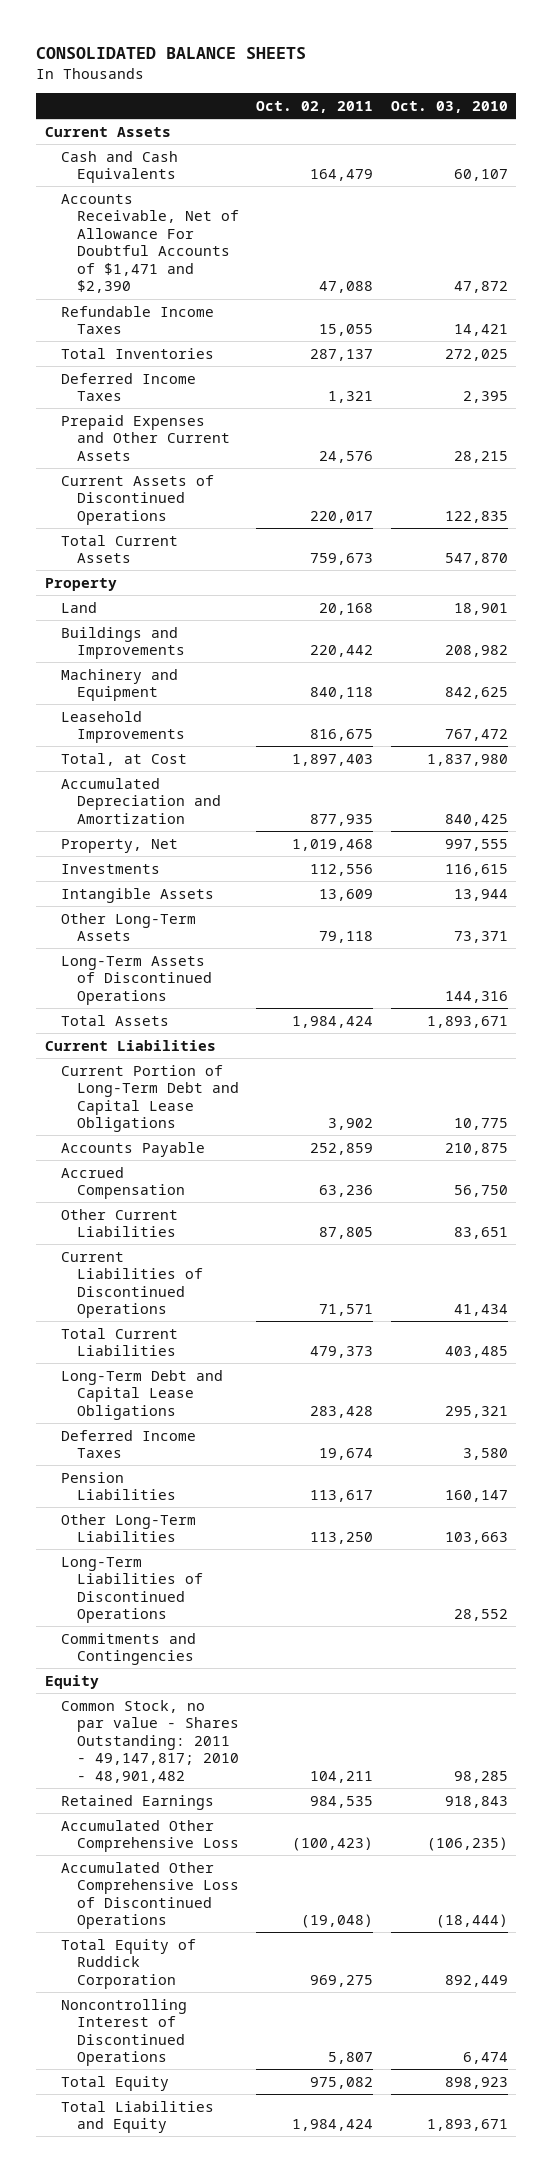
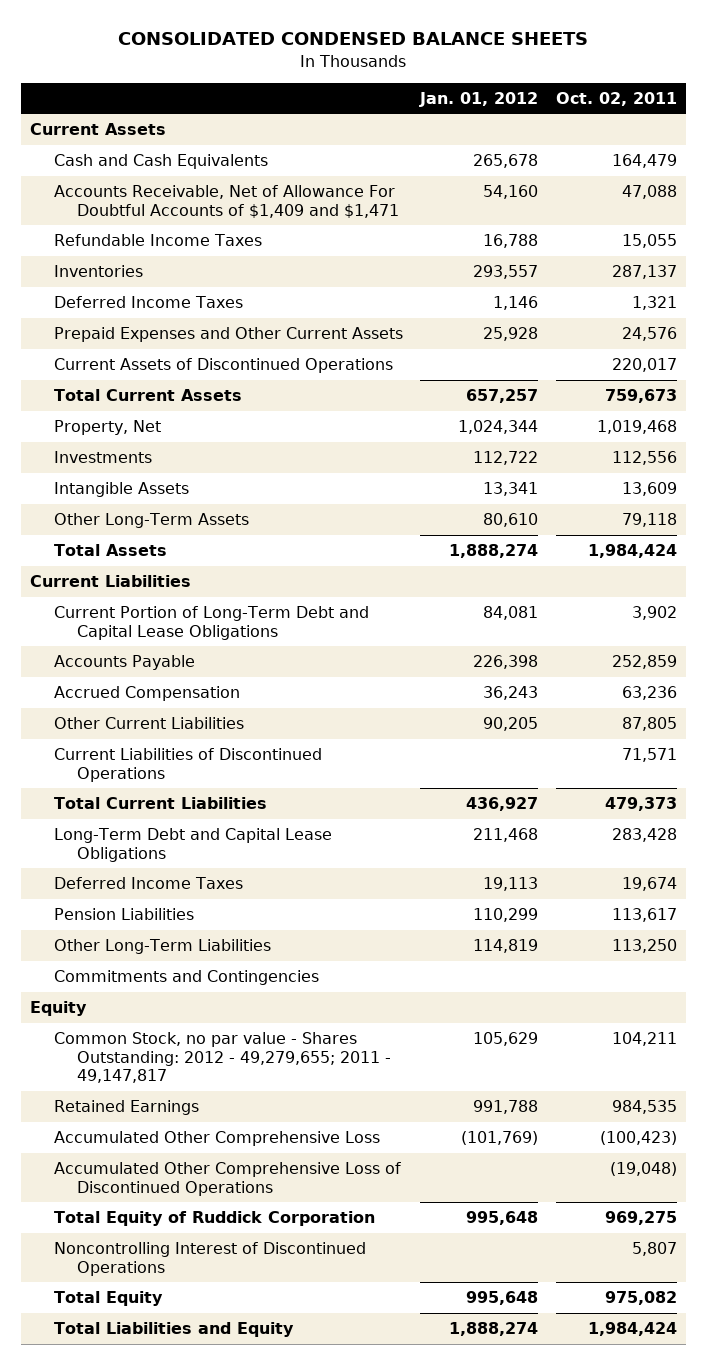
[36,47,307,60] CONSOLIDATED BALANCE SHEETS -> [118,32,589,46] CONSOLIDATED CONDENSED BALANCE SHEETS
[390,100,508,113] Oct. 03, 2010 -> none
none -> [419,91,539,107] Jan. 01, 2012
[61,193,239,294] Accounts Receivable, Net of Allowance For Doubtful Accounts of $1,471 and $2,390 -> [53,185,400,218] Accounts Receivable, Net of Allowance For Doubtful Accounts of $1,409 and $1,471
[61,347,215,359] Total Inventories -> [53,265,143,278] Inventories
[45,577,118,591] Property -> none
[61,601,98,613] Land -> none
[61,626,185,660] Buildings and Improvements -> none
[61,668,179,702] Machinery and Equipment -> none
[61,710,185,744] Leasehold Improvements -> none
[61,752,188,766] Total, at Cost -> none
[61,777,221,824] Accumulated Depreciation and Amortization -> none
[61,955,212,1005] Long-Term Assets of Discontinued Operations -> none
[61,1556,203,1624] Long-Term Liabilities of Discontinued Operations -> none
[61,1699,239,1783] Common Stock, no par value - Shares Outstanding: 2011 - 49,147,817; 2010 - 48,901,482 -> [53,1032,392,1084] Common Stock, no par value - Shares Outstanding: 2012 - 49,279,655; 2011 - 49,147,817

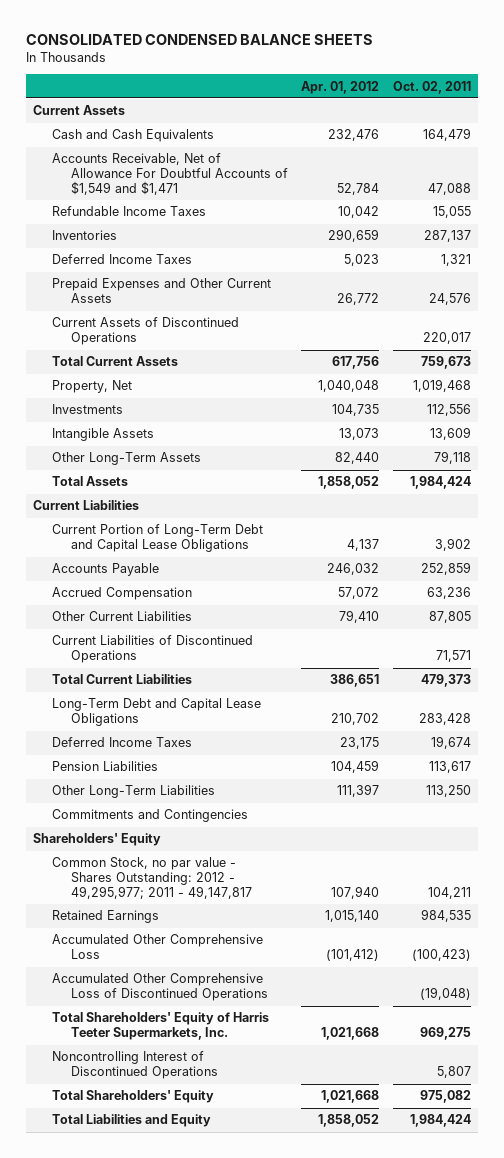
[419,91,539,107] Jan. 01, 2012 -> none
none -> [301,80,380,94] Apr. 01, 2012
[53,185,400,218] Accounts Receivable, Net of Allowance For Doubtful Accounts of $1,409 and $1,471 -> [51,153,288,196] Accounts Receivable, Net of Allowance For Doubtful Accounts of $1,549 and $1,471
[29,1001,87,1017] Equity -> [32,833,161,847] Shareholders' Equity
[53,1032,392,1084] Common Stock, no par value - Shares Outstanding: 2012 - 49,279,655; 2011 - 49,147,817 -> [51,857,252,900] Common Stock, no par value - Shares Outstanding: 2012 - 49,295,977; 2011 - 49,147,817
[53,1211,375,1227] Total Equity of Ruddick Corporation -> [51,1012,269,1041] Total Shareholders' Equity of Harris Teeter Supermarkets, Inc.
[53,1291,163,1307] Total Equity -> [51,1090,214,1104] Total Shareholders' Equity

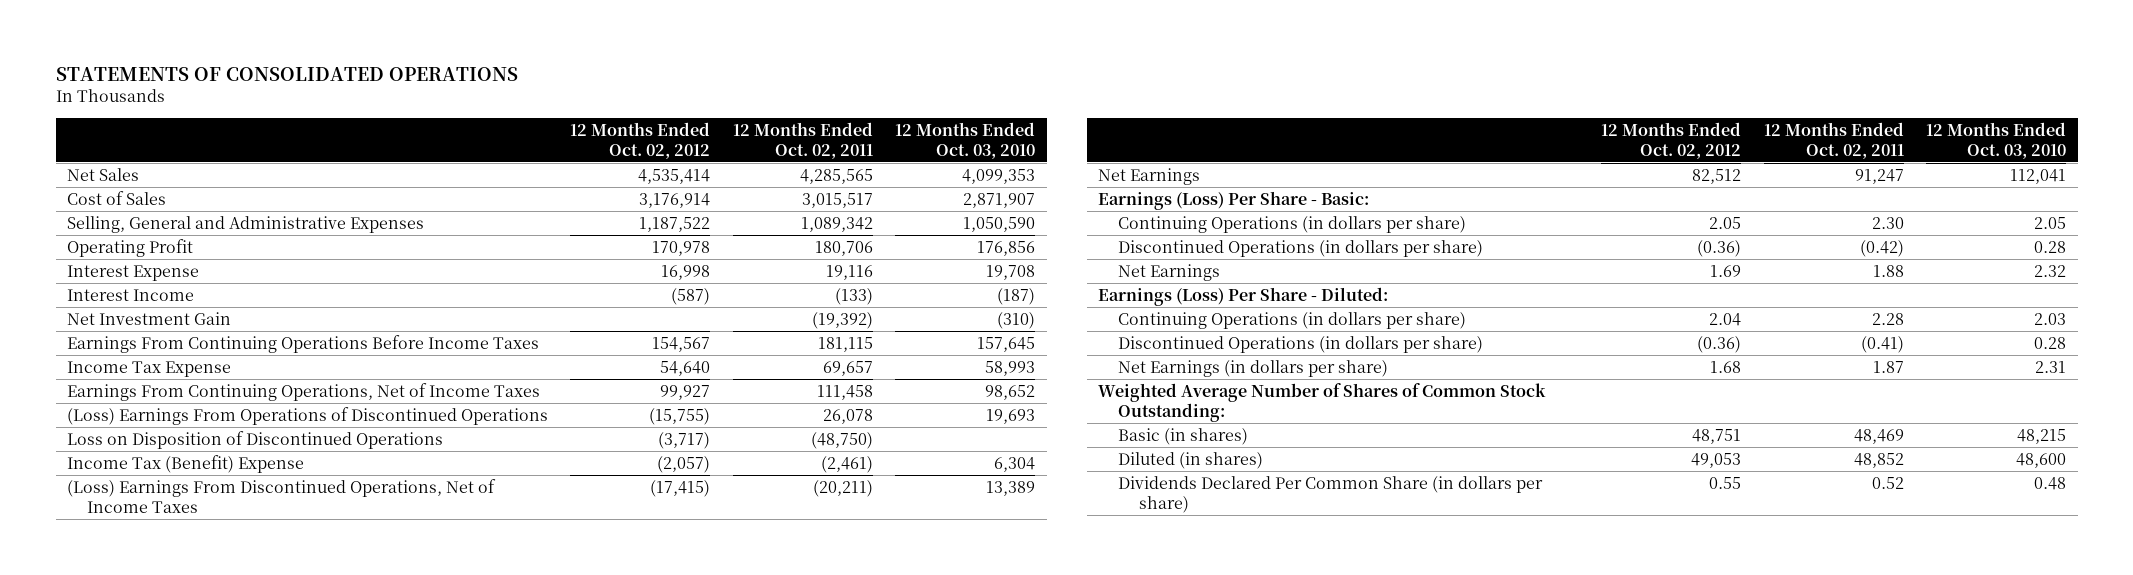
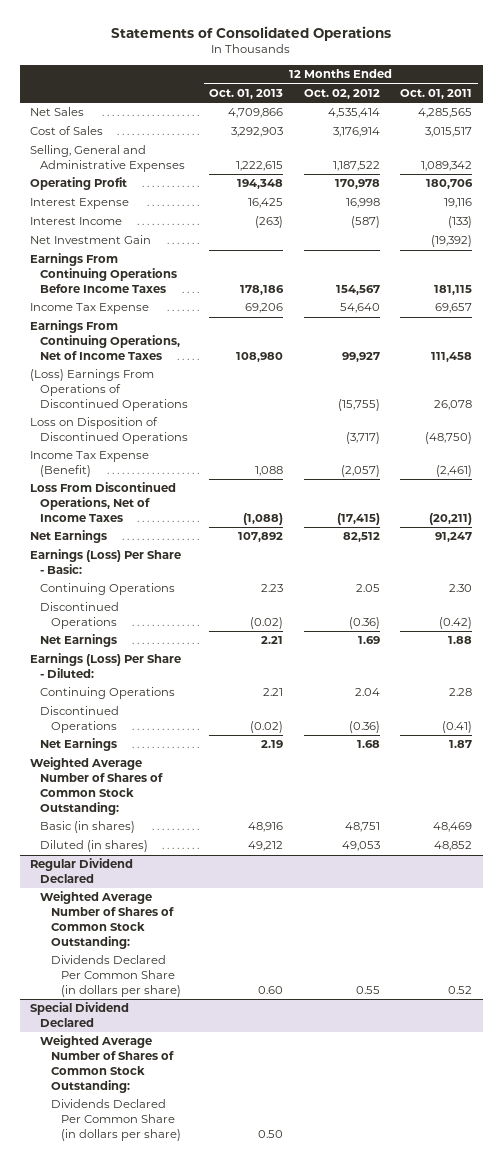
[55,66,518,81] STATEMENTS OF CONSOLIDATED OPERATIONS -> [111,25,392,41] Statements of Consolidated Operations
[732,121,873,159] 12 Months Ended Oct. 02, 2011 -> none
[895,121,1036,159] 12 Months Ended Oct. 03, 2010 -> none
none -> [209,88,284,99] Oct. 01, 2013
none -> [400,88,473,99] Oct. 01, 2011
[66,454,304,473] Income Tax (Benefit) Expense -> [29,451,149,478] Income Tax Expense (Benefit)
[66,478,496,513] (Loss) Earnings From Discontinued Operations, Net of Income Taxes -> [29,482,176,522] Loss From Discontinued Operations, Net of Income Taxes
[1118,215,1467,233] Continuing Operations (in dollars per share) -> [40,583,176,596] Continuing Operations
[1118,239,1484,257] Discontinued Operations (in dollars per share) -> [40,602,120,630] Discontinued Operations
[1118,311,1467,329] Continuing Operations (in dollars per share) -> [40,687,176,700] Continuing Operations
[1118,335,1484,353] Discontinued Operations (in dollars per share) -> [40,706,120,734] Discontinued Operations
[1118,359,1389,377] Net Earnings (in dollars per share) -> [40,738,118,752] Net Earnings
none -> [29,858,133,884] Regular Dividend Declared
none -> [40,891,174,949] Weighted Average Number of Shares of Common Stock Outstanding:
none -> [29,1002,129,1028] Special Dividend Declared
none -> [40,1035,174,1093] Weighted Average Number of Shares of Common Stock Outstanding:
none -> [50,1099,182,1141] Dividends Declared Per Common Share (in dollars per share)

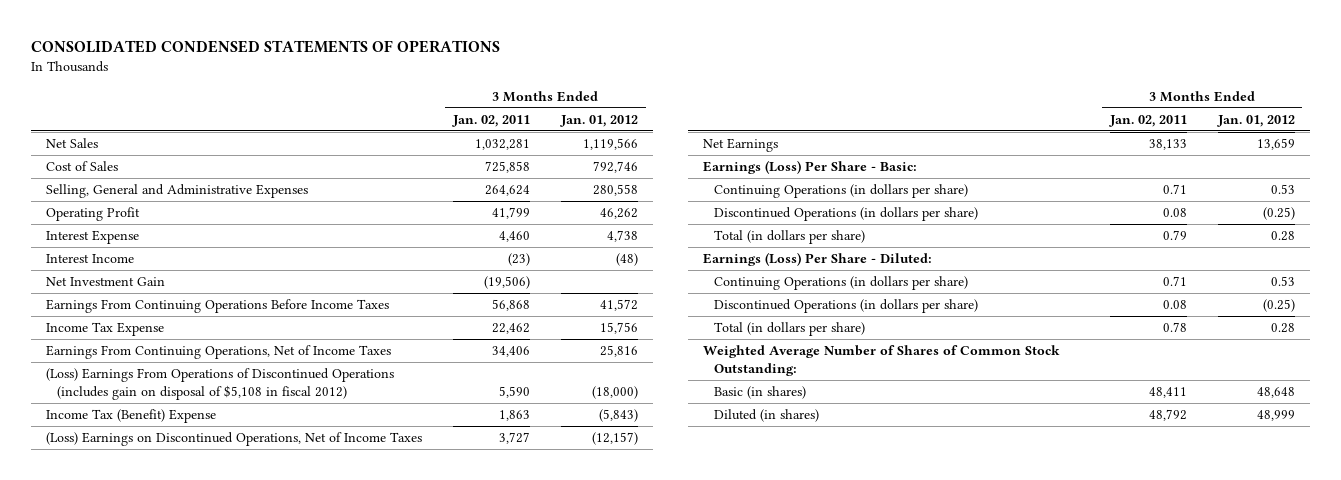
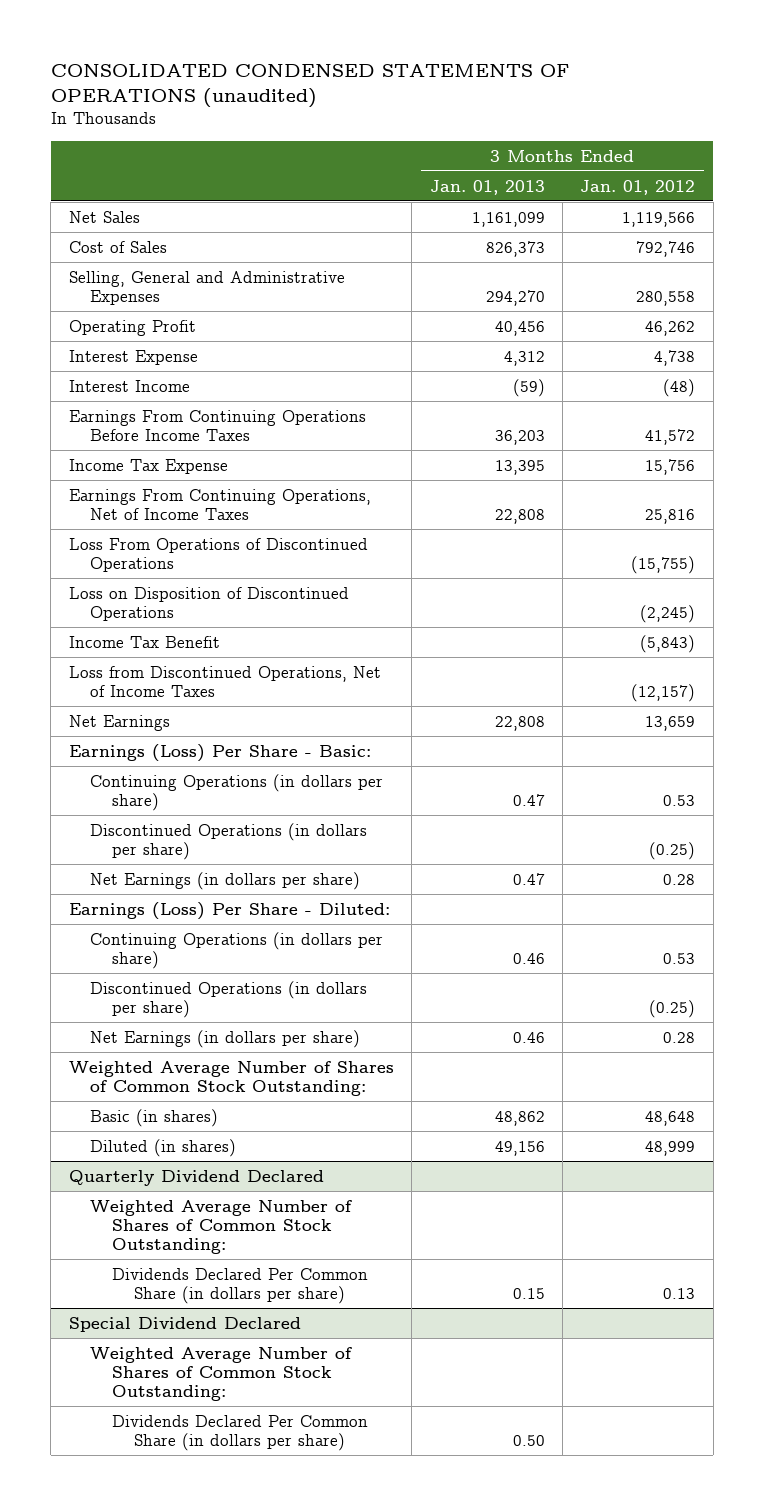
[31,40,501,54] CONSOLIDATED CONDENSED STATEMENTS OF OPERATIONS -> [50,63,569,109] CONSOLIDATED CONDENSED STATEMENTS OF OPERATIONS (unaudited)
[452,114,531,127] Jan. 02, 2011 -> none
none -> [429,179,545,195] Jan. 01, 2013
[46,276,166,286] Net Investment Gain -> none
[46,367,395,400] (Loss) Earnings From Operations of Discontinued Operations (includes gain on disposal of $5,108 in fiscal 2012) -> [68,537,368,572] Loss From Operations of Discontinued Operations
[591,385,638,399] (18,000) -> [631,555,696,574] (15,755)
none -> [68,586,349,621] Loss on Disposition of Discontinued Operations
[46,408,217,423] Income Tax (Benefit) Expense -> [68,635,220,648] Income Tax Benefit
[46,431,423,446] (Loss) Earnings on Discontinued Operations, Net of Income Taxes -> [68,665,381,697] Loss from Discontinued Operations, Net of Income Taxes
[714,229,866,244] Total (in dollars per share) -> [90,871,361,890] Net Earnings (in dollars per share)
[714,321,866,336] Total (in dollars per share) -> [90,1029,361,1048] Net Earnings (in dollars per share)
none -> [68,1169,324,1186] Quarterly Dividend Declared
none -> [90,1199,353,1254] Weighted Average Number of Shares of Common Stock Outstanding:
none -> [112,1267,369,1304] Dividends Declared Per Common Share (in dollars per share)
none -> [68,1316,301,1332] Special Dividend Declared
none -> [90,1346,353,1401] Weighted Average Number of Shares of Common Stock Outstanding:
none -> [112,1414,369,1451] Dividends Declared Per Common Share (in dollars per share)

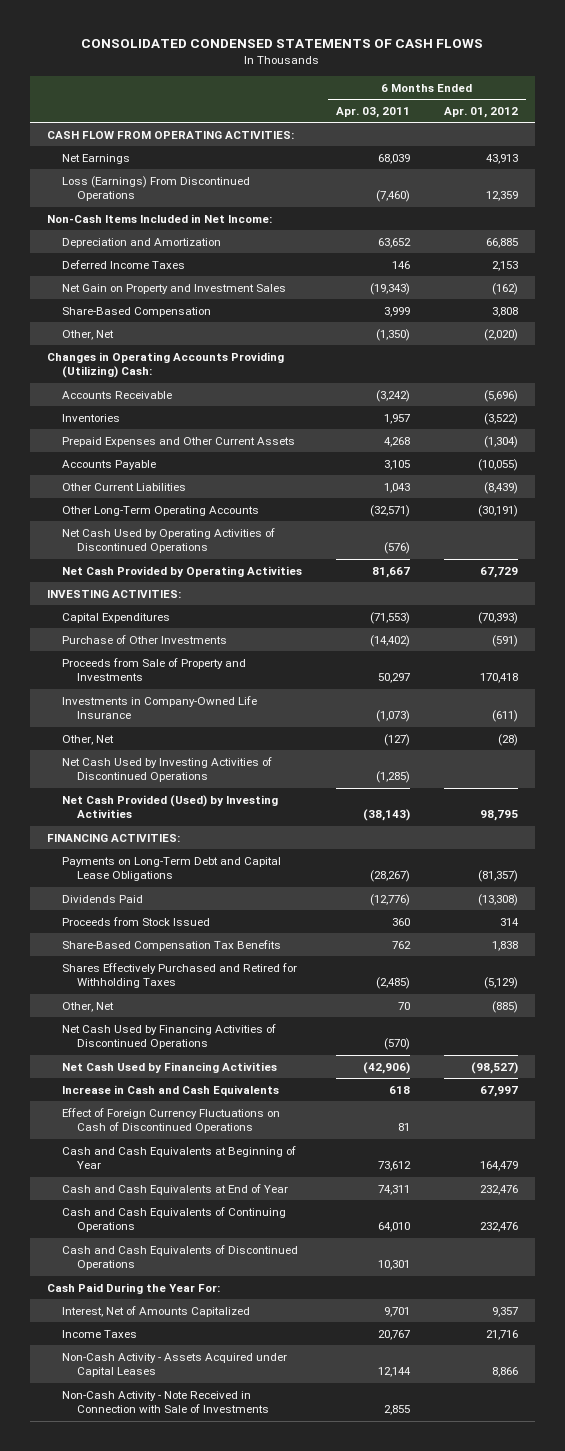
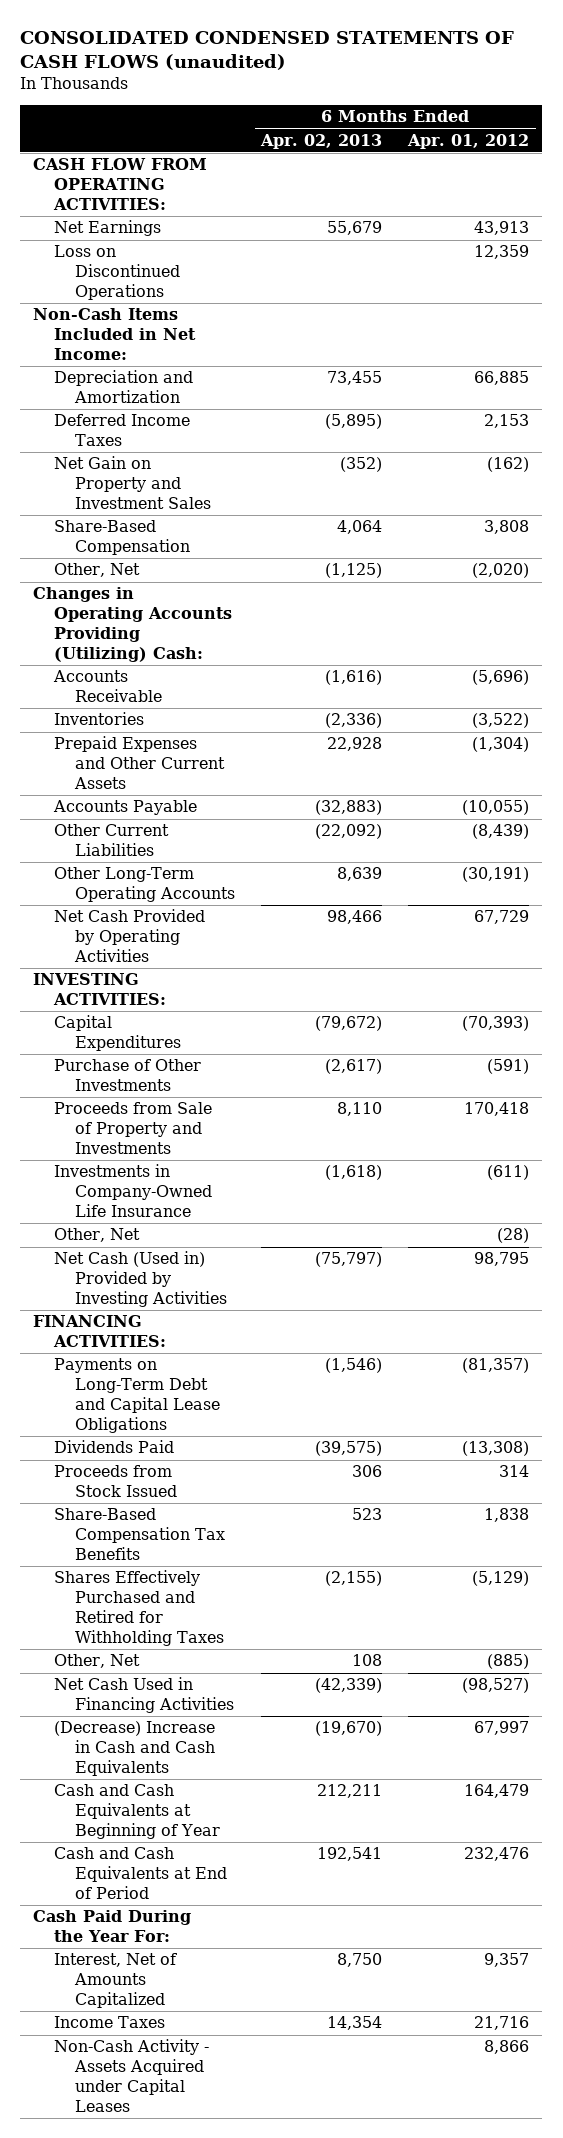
[81,39,484,49] CONSOLIDATED CONDENSED STATEMENTS OF CASH FLOWS -> [20,31,515,71] CONSOLIDATED CONDENSED STATEMENTS OF CASH FLOWS (unaudited)
[335,106,410,118] Apr. 03, 2011 -> none
none -> [260,133,383,149] Apr. 02, 2013
[62,175,251,202] Loss (Earnings) From Discontinued Operations -> [54,245,181,301] Loss on Discontinued Operations
[62,527,276,554] Net Cash Used by Operating Activities of Discontinued Operations -> none
[62,756,273,783] Net Cash Used by Investing Activities of Discontinued Operations -> none
[62,794,279,819] Net Cash Provided (Used) by Investing Activities -> [54,1251,228,1308] Net Cash (Used in) Provided by Investing Activities
[62,1023,277,1050] Net Cash Used by Financing Activities of Discontinued Operations -> none
[62,1107,281,1134] Effect of Foreign Currency Fluctuations on Cash of Discontinued Operations -> none
[62,1061,278,1073] Net Cash Used by Financing Activities -> [54,1677,235,1714] Net Cash Used in Financing Activities
[62,1084,280,1096] Increase in Cash and Cash Equivalents -> [54,1721,216,1777] (Decrease) Increase in Cash and Cash Equivalents
[62,1206,287,1233] Cash and Cash Equivalents of Continuing Operations -> none
[62,1244,299,1271] Cash and Cash Equivalents of Discontinued Operations -> none
[62,1183,289,1195] Cash and Cash Equivalents at End of Year -> [54,1847,228,1900] Cash and Cash Equivalents at End of Period
[62,1390,270,1414] Non-Cash Activity - Note Received in Connection with Sale of Investments -> none

